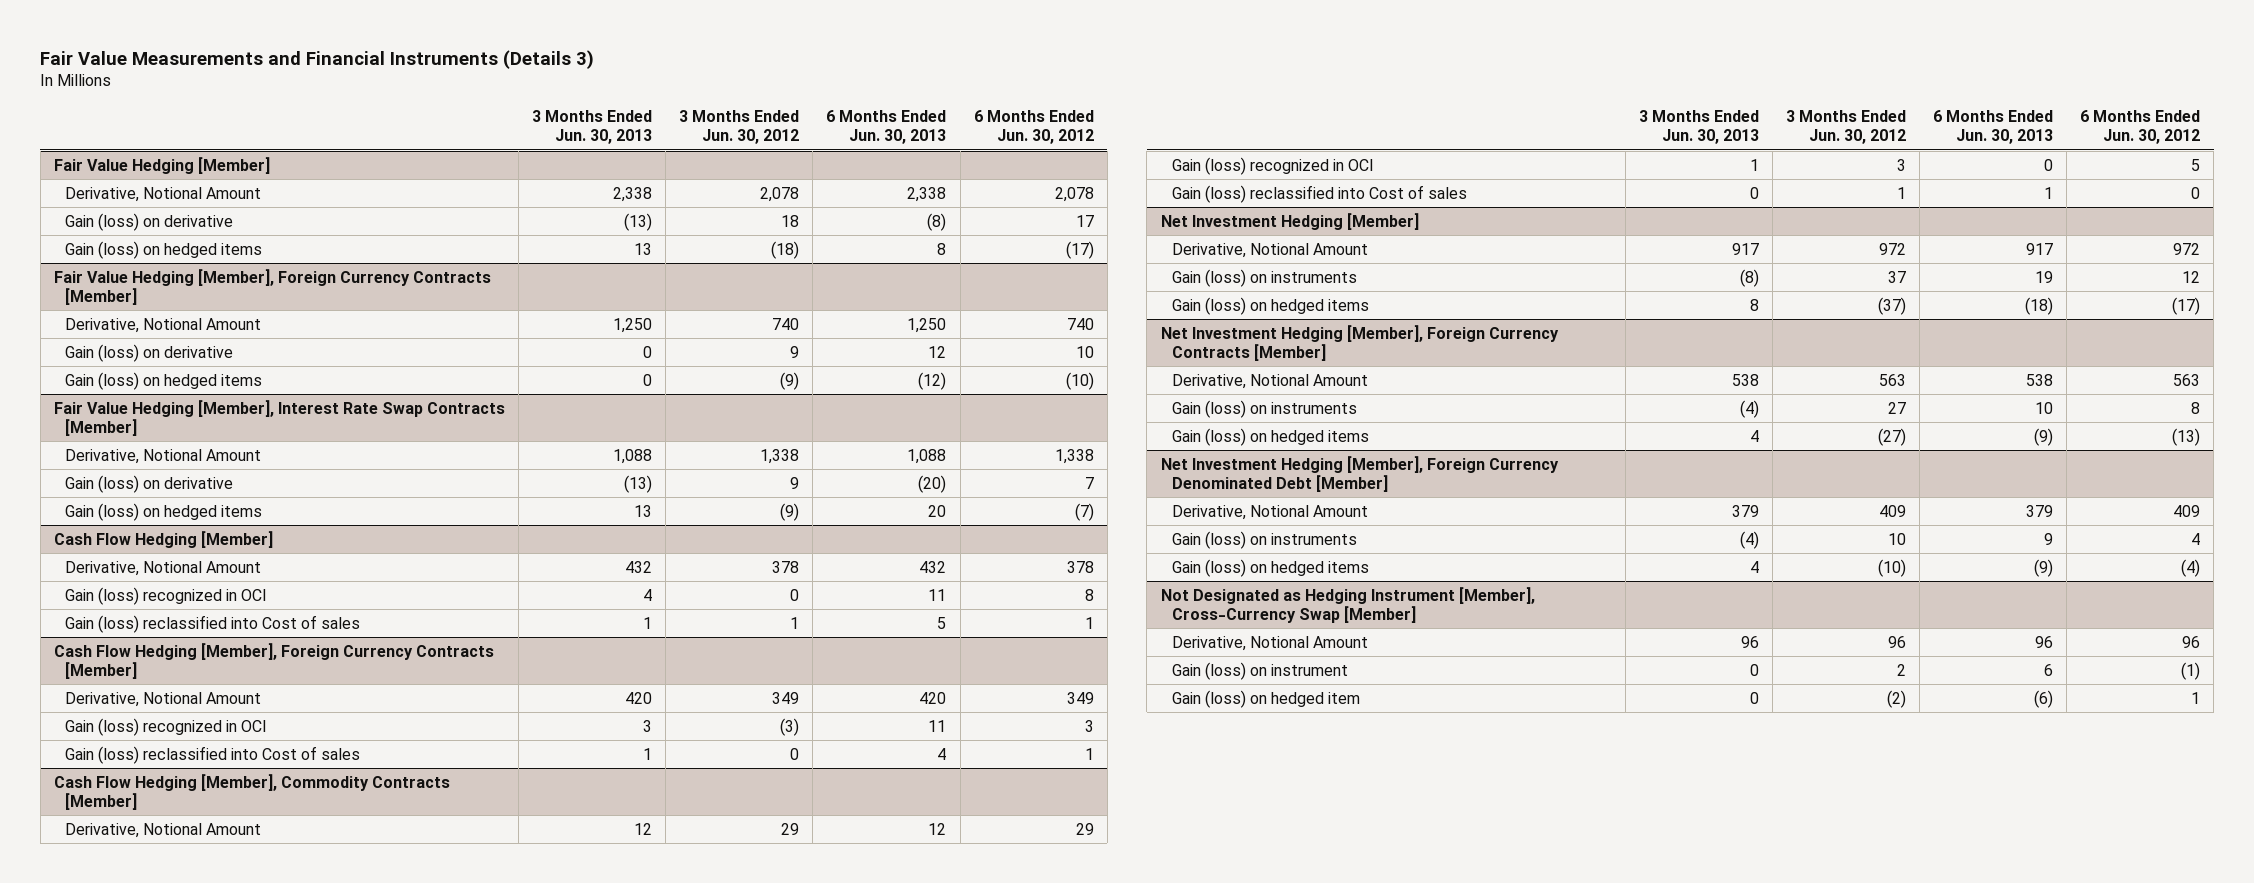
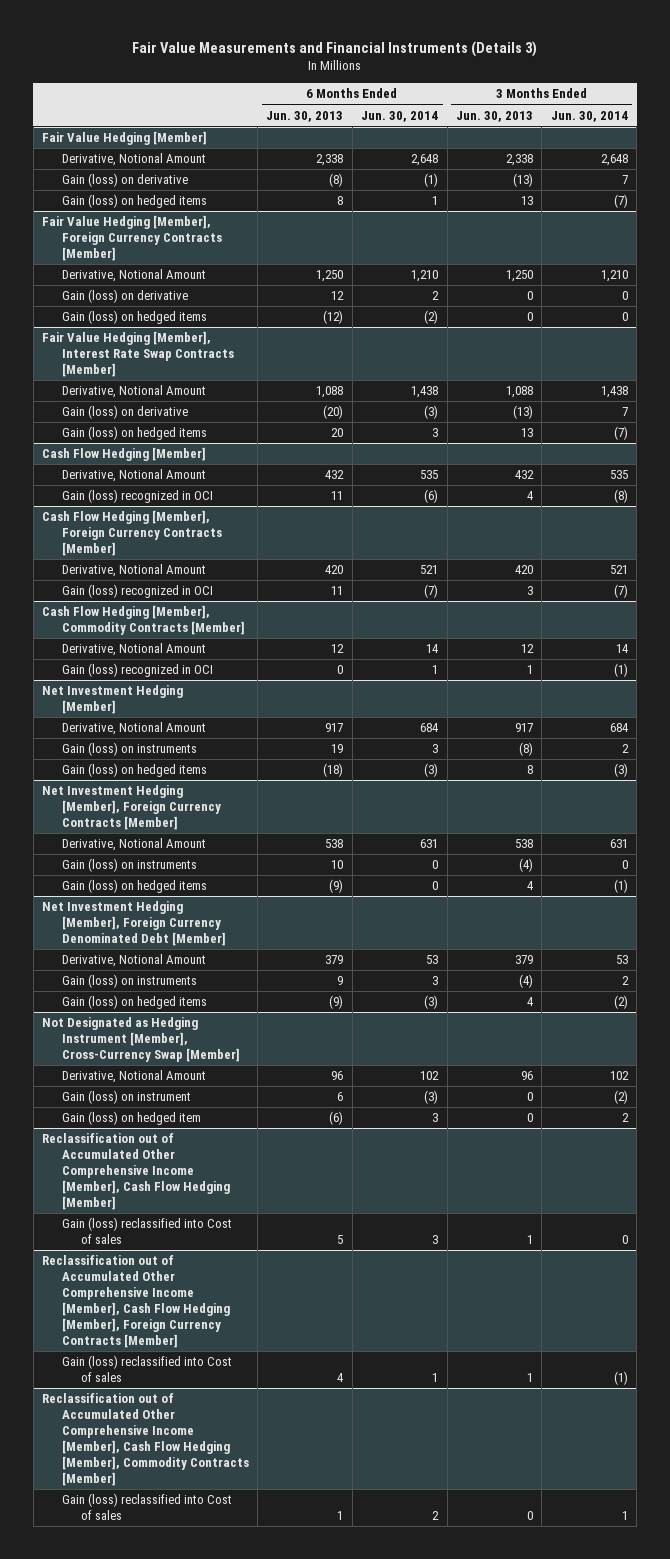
[679,109,800,145] 3 Months Ended Jun. 30, 2012 -> none
[973,109,1094,145] 6 Months Ended Jun. 30, 2012 -> none
none -> [361,110,439,122] Jun. 30, 2014
none -> [550,110,628,122] Jun. 30, 2014
[65,614,361,633] Gain (loss) reclassified into Cost of sales -> none
[65,745,361,764] Gain (loss) reclassified into Cost of sales -> none
[1172,184,1468,203] Gain (loss) reclassified into Cost of sales -> none
none -> [41,1133,230,1210] Reclassification out of Accumulated Other Comprehensive Income [Member], Cash Flow Hedging [Member]
none -> [61,1217,232,1245] Gain (loss) reclassified into Cost of sales
none -> [41,1255,230,1348] Reclassification out of Accumulated Other Comprehensive Income [Member], Cash Flow Hedging [Member], Foreign Currency Contracts [Member]
none -> [61,1355,232,1383] Gain (loss) reclassified into Cost of sales
none -> [41,1393,249,1486] Reclassification out of Accumulated Other Comprehensive Income [Member], Cash Flow Hedging [Member], Commodity Contracts [Member]
none -> [61,1493,232,1521] Gain (loss) reclassified into Cost of sales

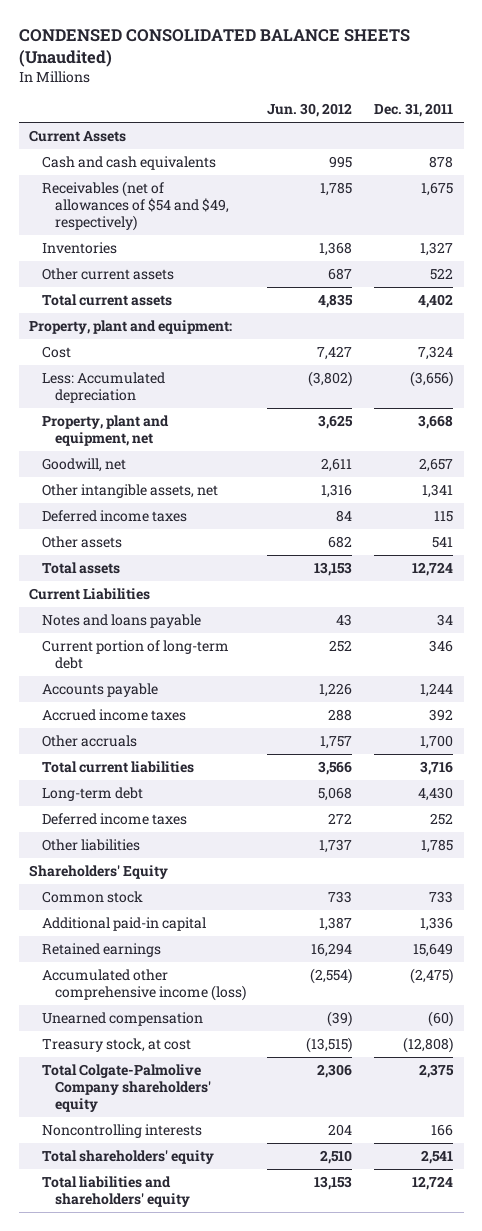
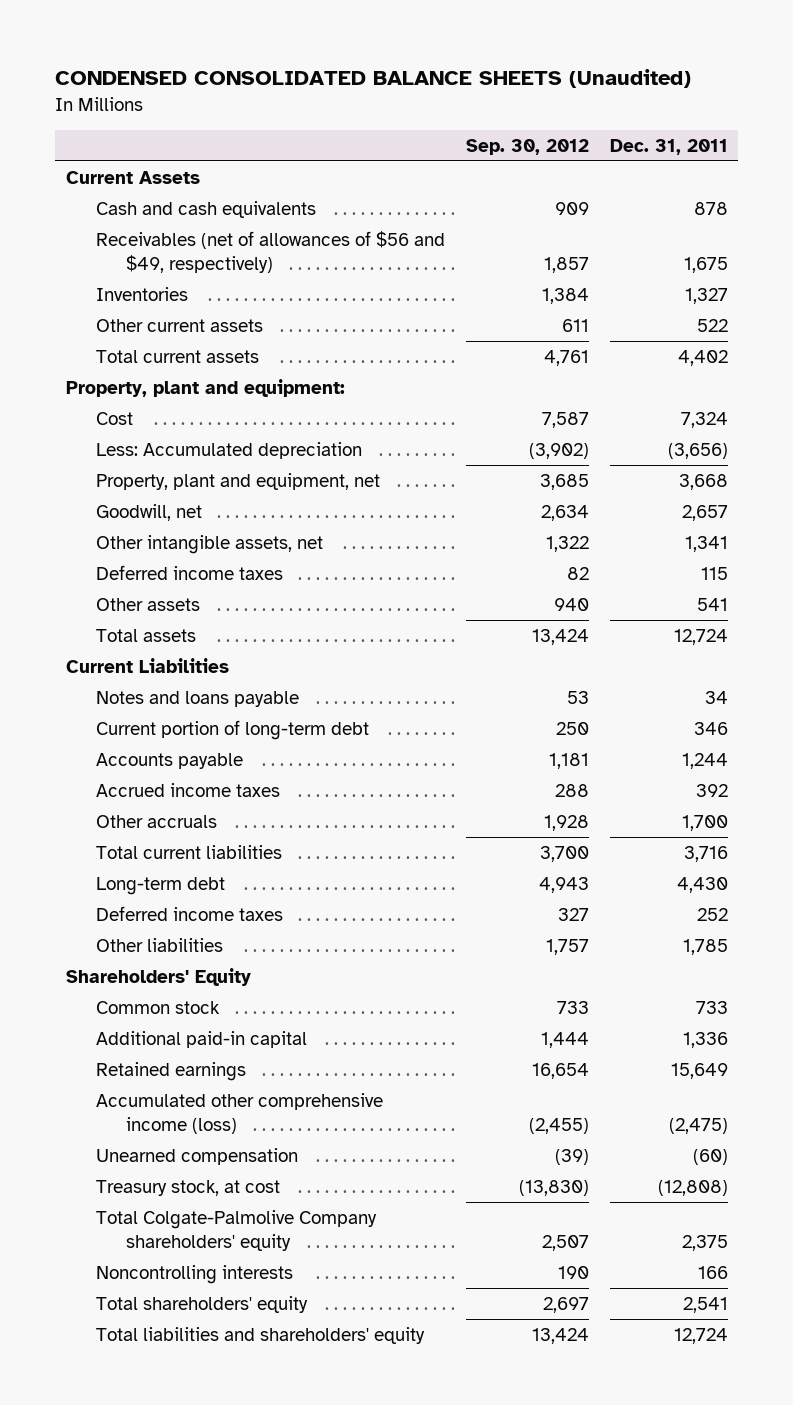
[267,103,353,118] Jun. 30, 2012 -> none
none -> [465,138,589,155] Sep. 30, 2012
[42,181,229,231] Receivables (net of allowances of $54 and $49, respectively) -> [95,231,445,274] Receivables (net of allowances of $56 and $49, respectively)

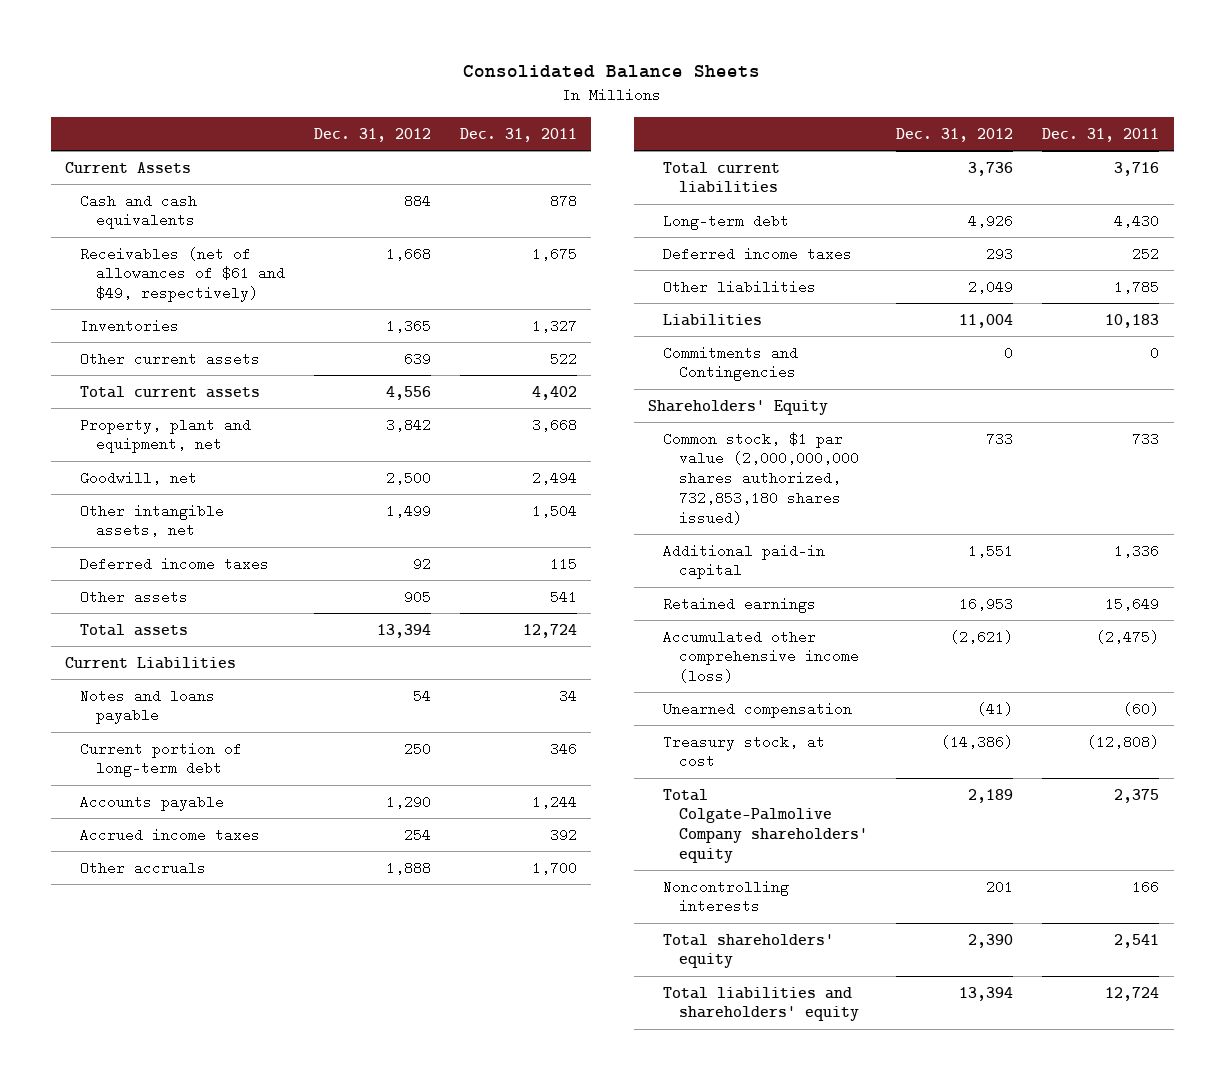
[55,68,692,88] CONDENSED CONSOLIDATED BALANCE SHEETS (Unaudited) -> [463,65,761,79] Consolidated Balance Sheets
[465,138,589,155] Sep. 30, 2012 -> none
none -> [313,127,431,142] Dec. 31, 2012
[95,231,445,274] Receivables (net of allowances of $56 and $49, respectively) -> [80,246,285,303] Receivables (net of allowances of $61 and $49, respectively)
[65,379,345,398] Property, plant and equipment: -> none
[95,412,133,426] Cost -> none
[95,442,362,460] Less: Accumulated depreciation -> none
[681,505,728,522] 2,657 -> [531,470,577,485] 2,494
[684,536,728,553] 1,341 -> [531,503,577,518] 1,504
none -> [663,313,763,326] Liabilities
none -> [663,345,799,382] Commitments and Contingencies
[95,1001,220,1015] Common stock -> [663,431,859,526] Common stock, $1 par value (2,000,000,000 shares authorized, 732,853,180 shares issued)

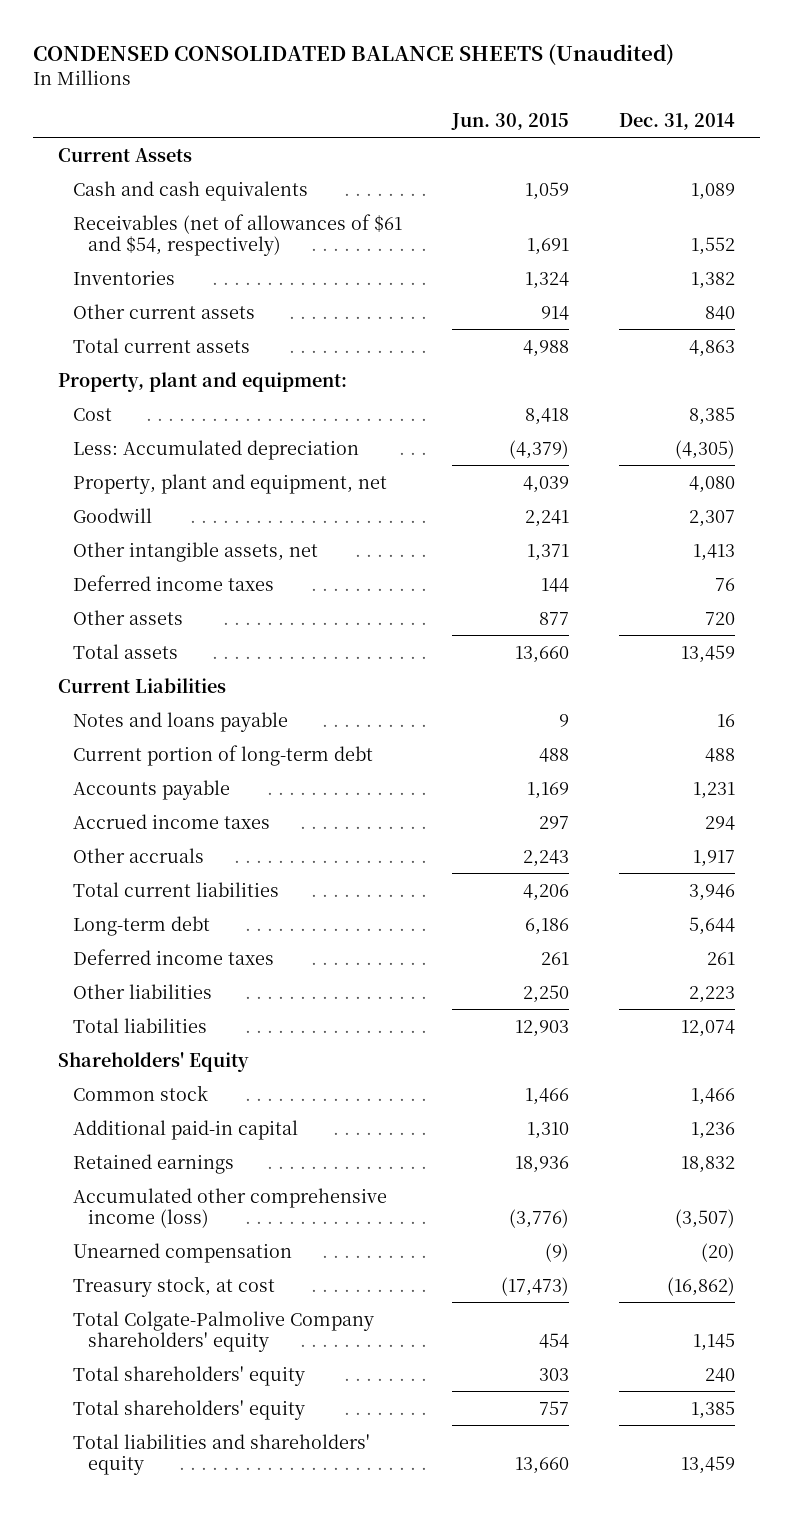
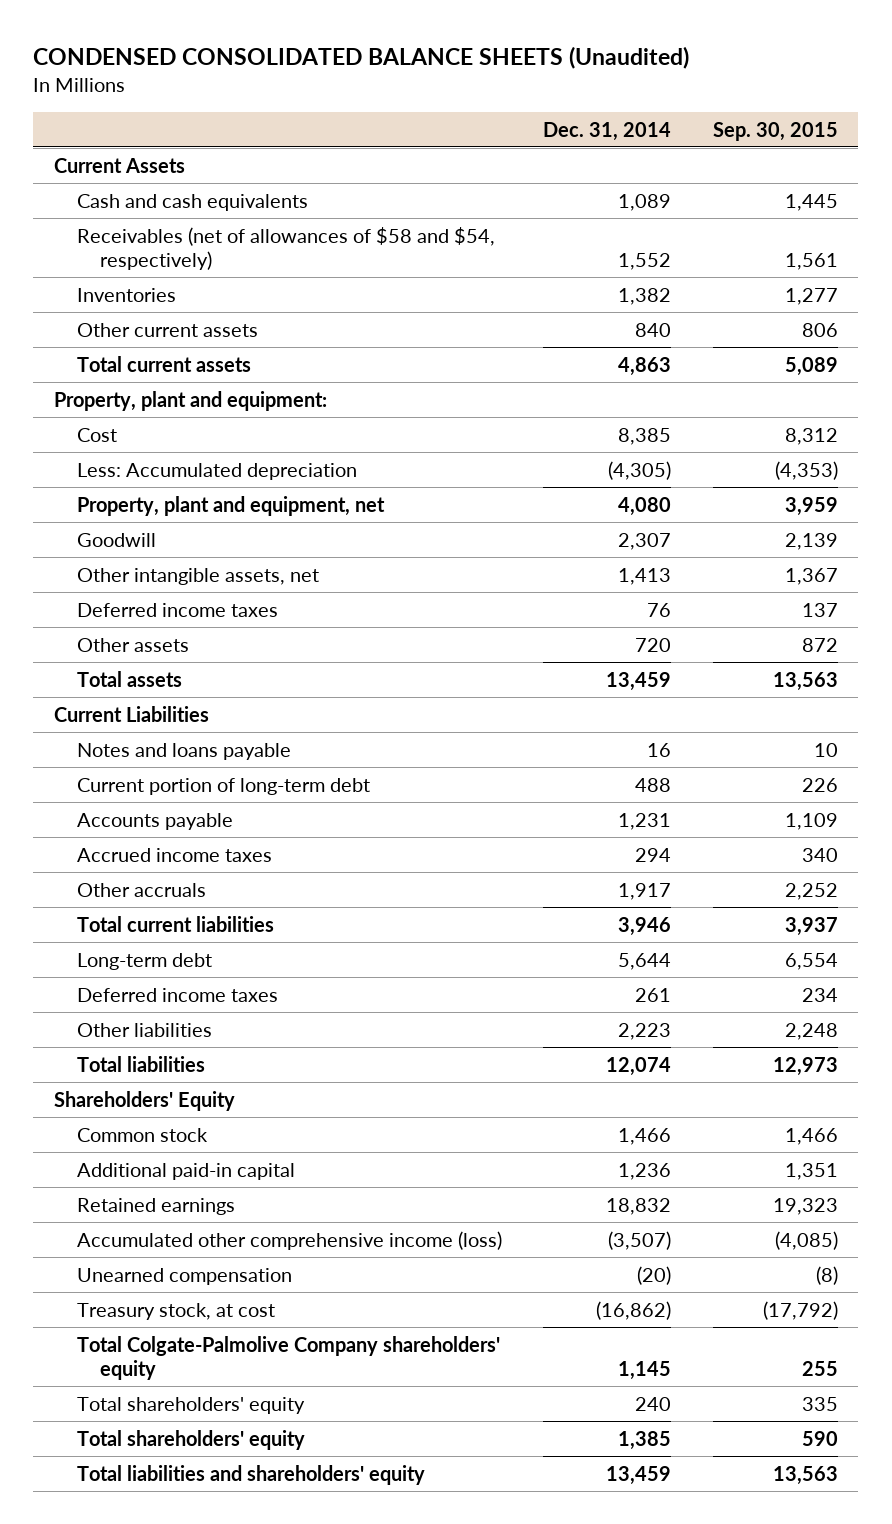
[450,112,569,130] Jun. 30, 2015 -> none
none -> [712,121,838,141] Sep. 30, 2015
[72,213,402,256] Receivables (net of allowances of $61 and $54, respectively) -> [76,226,495,271] Receivables (net of allowances of $58 and $54, respectively)

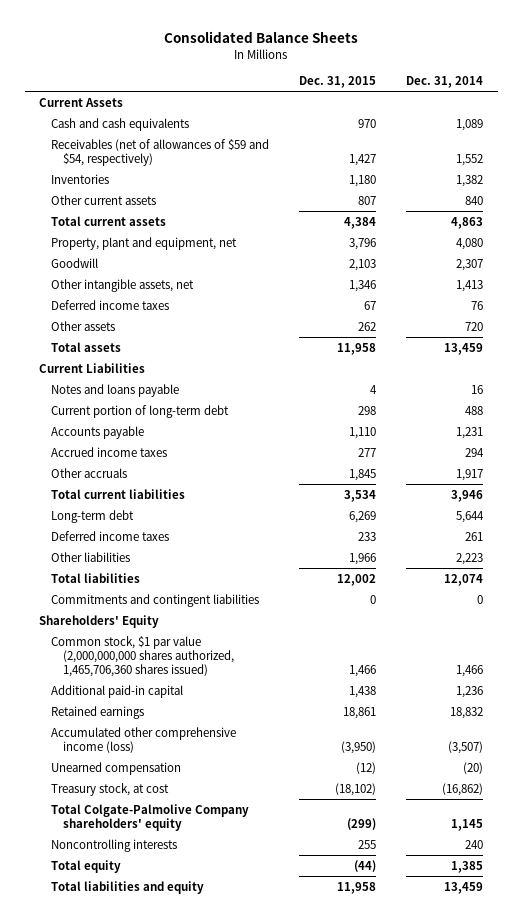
[33,45,690,69] CONDENSED CONSOLIDATED BALANCE SHEETS (Unaudited) -> [164,30,359,43] Consolidated Balance Sheets
[712,121,838,141] Sep. 30, 2015 -> none
none -> [299,76,377,89] Dec. 31, 2015
[76,226,495,271] Receivables (net of allowances of $58 and $54, respectively) -> [51,138,270,166] Receivables (net of allowances of $59 and $54, respectively)
[53,390,327,411] Property, plant and equipment: -> none
[76,427,117,442] Cost -> none
[76,462,357,480] Less: Accumulated depreciation -> none
none -> [51,593,260,607] Commitments and contingent liabilities
[76,1127,208,1142] Common stock -> [51,635,235,677] Common stock, $1 par value (2,000,000,000 shares authorized, 1,465,706,360 shares issued)
[76,1396,305,1414] Total shareholders' equity -> [51,838,178,852] Noncontrolling interests
[76,1429,305,1450] Total shareholders' equity -> [51,859,122,873] Total equity
[76,1464,425,1485] Total liabilities and shareholders' equity -> [51,880,205,894] Total liabilities and equity

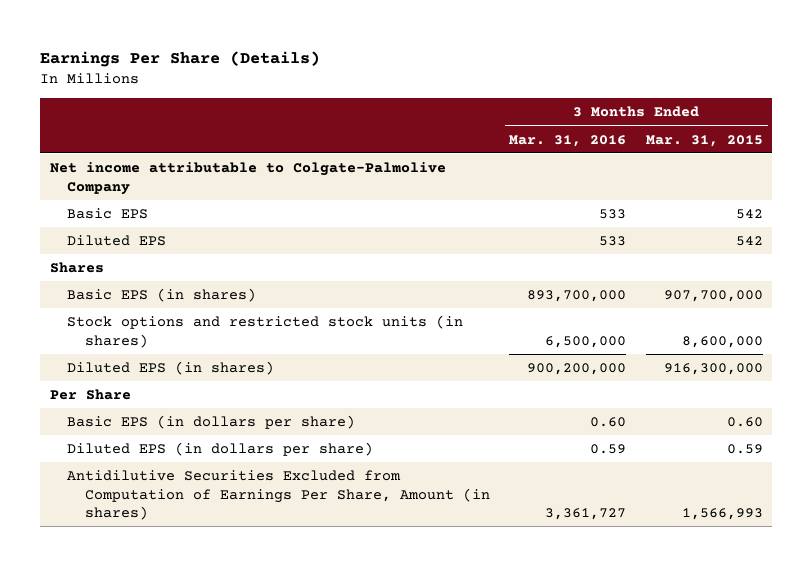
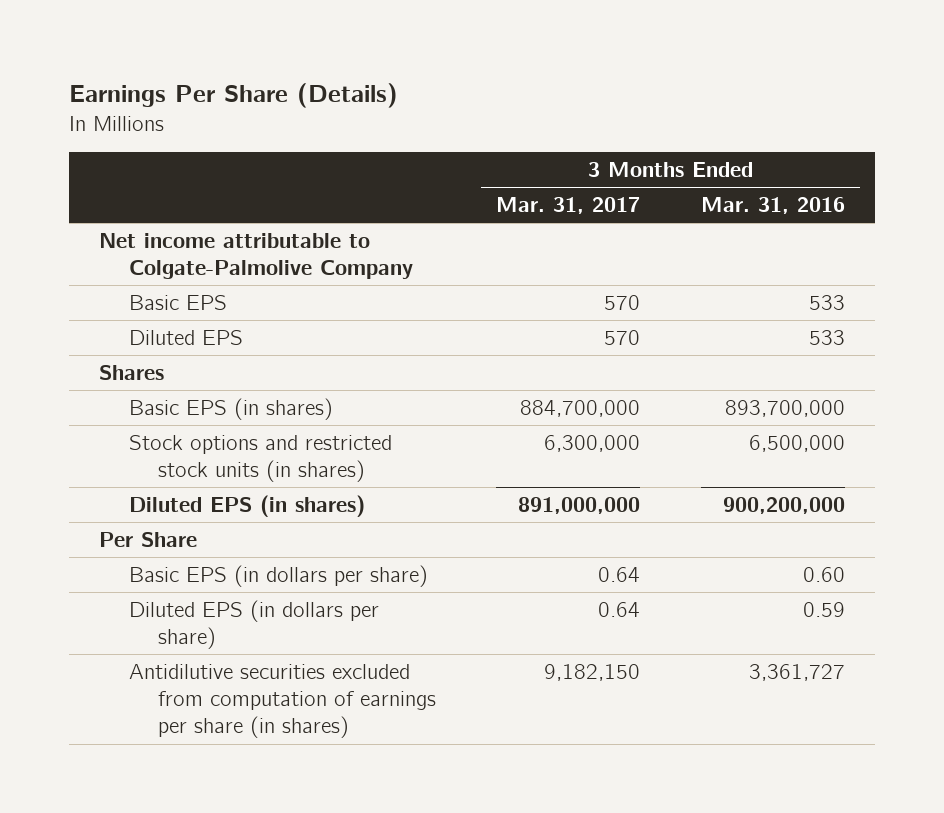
[645,134,763,147] Mar. 31, 2015 -> none
none -> [496,197,641,215] Mar. 31, 2017
[67,469,491,521] Antidilutive Securities Excluded from Computation of Earnings Per Share, Amount (in shares) -> [128,663,436,739] Antidilutive securities excluded from computation of earnings per share (in shares)

